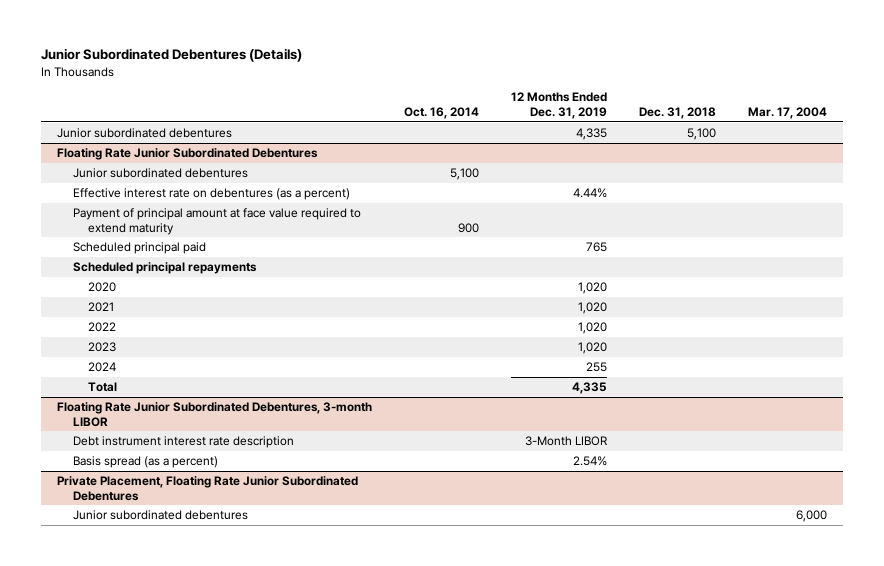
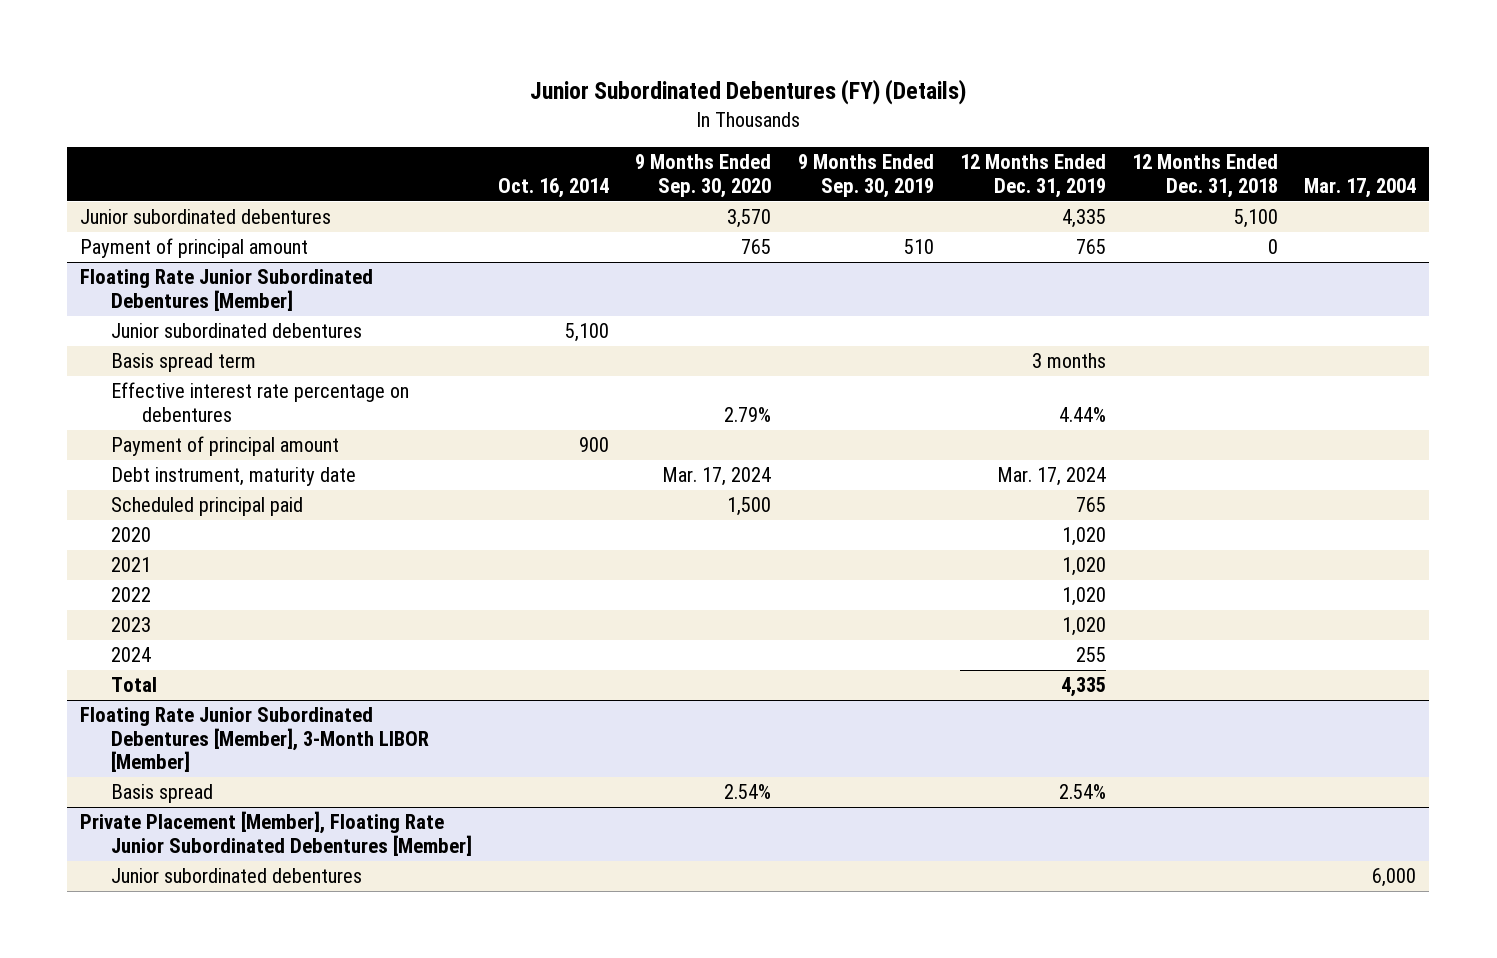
[41,48,303,63] Junior Subordinated Debentures (Details) -> [530,79,967,106] Junior Subordinated Debentures (FY) (Details)
[639,106,717,119] Dec. 31, 2018 -> none
none -> [635,154,772,198] 9 Months Ended Sep. 30, 2020
none -> [797,154,934,198] 9 Months Ended Sep. 30, 2019
none -> [1132,154,1279,198] 12 Months Ended Dec. 31, 2018
none -> [80,238,309,259] Payment of principal amount
[57,148,319,161] Floating Rate Junior Subordinated Debentures -> [80,269,374,311] Floating Rate Junior Subordinated Debentures [Member]
[72,208,361,235] Payment of principal amount at face value required to extend maturity -> none
none -> [111,353,257,373] Basis spread term
[72,188,350,201] Effective interest rate on debentures (as a percent) -> [111,382,410,422] Effective interest rate percentage on debentures
none -> [111,436,340,457] Payment of principal amount
none -> [111,467,357,487] Debt instrument, maturity date
[72,262,257,275] Scheduled principal repayments -> none
[72,436,294,449] Debt instrument interest rate description -> none
[57,402,373,427] Floating Rate Junior Subordinated Debentures, 3-month LIBOR -> [80,707,430,773] Floating Rate Junior Subordinated Debentures [Member], 3-Month LIBOR [Member]
[72,456,218,469] Basis spread (as a percent) -> [111,784,214,804] Basis spread
[57,476,359,501] Private Placement, Floating Rate Junior Subordinated Debentures -> [80,811,473,856] Private Placement [Member], Floating Rate Junior Subordinated Debentures [Member]

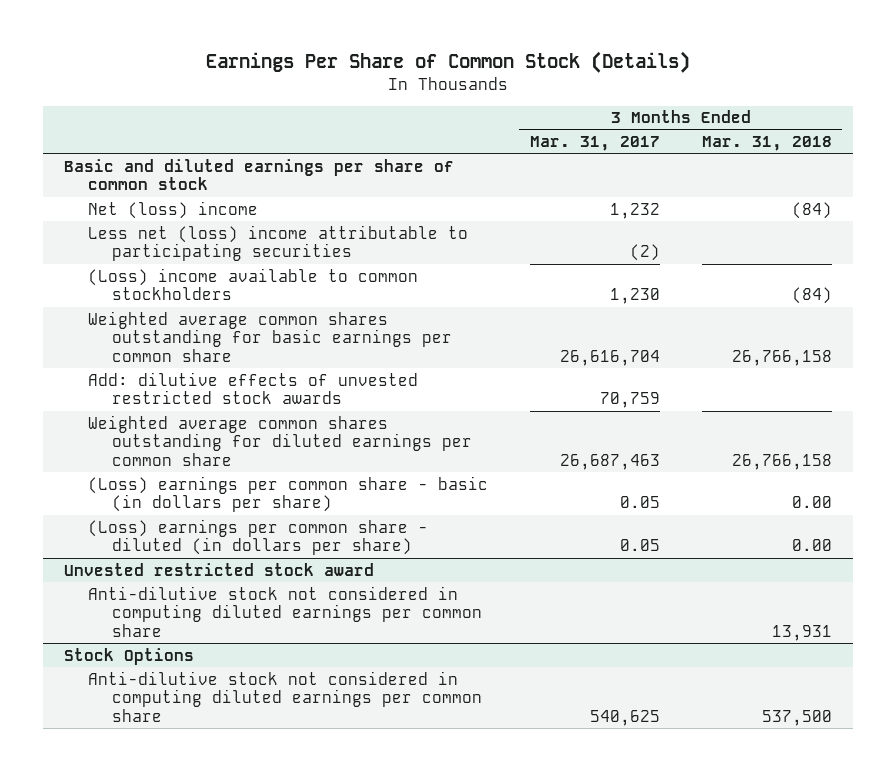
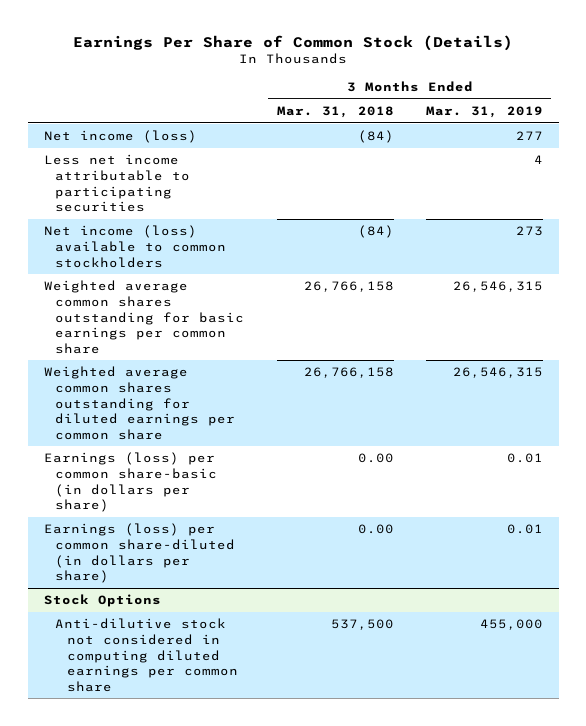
[529,136,660,152] Mar. 31, 2017 -> none
none -> [425,106,543,119] Mar. 31, 2019
[63,158,454,191] Basic and diluted earnings per share of common stock -> none
[87,200,258,219] Net (loss) income -> [43,130,197,144] Net income (loss)
[87,224,468,262] Less net (loss) income attributable to participating securities -> [43,154,191,213] Less net income attributable to participating securities
[87,267,418,301] (Loss) income available to common stockholders -> [43,225,227,268] Net income (loss) available to common stockholders
[87,371,418,405] Add: dilutive effects of unvested restricted stock awards -> none
[63,562,374,576] Unvested restricted stock award -> none
[87,585,483,638] Anti-dilutive stock not considered in computing diluted earnings per common share -> none
[87,475,488,513] (Loss) earnings per common share - basic (in dollars per share) -> [43,452,218,513] Earnings (loss) per common share-basic (in dollars per share)
[87,518,428,556] (Loss) earnings per common share - diluted (in dollars per share) -> [43,523,236,584] Earnings (loss) per common share-diluted (in dollars per share)

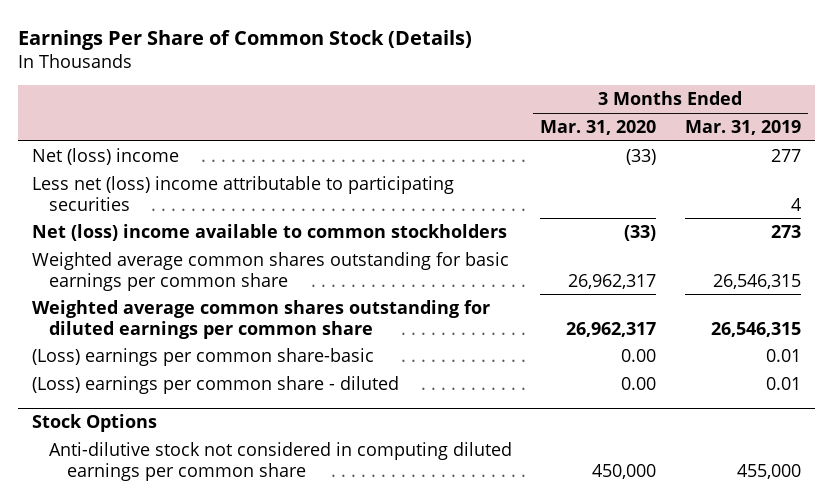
[276,106,394,119] Mar. 31, 2018 -> none
none -> [540,120,657,136] Mar. 31, 2020
[43,130,197,144] Net income (loss) -> [31,148,179,166] Net (loss) income
[43,154,191,213] Less net income attributable to participating securities -> [31,176,454,211] Less net (loss) income attributable to participating securities
[43,225,227,268] Net income (loss) available to common stockholders -> [31,224,507,242] Net (loss) income available to common stockholders
[43,452,218,513] Earnings (loss) per common share-basic (in dollars per share) -> [31,348,374,367] (Loss) earnings per common share-basic
[43,523,236,584] Earnings (loss) per common share-diluted (in dollars per share) -> [31,376,399,395] (Loss) earnings per common share - diluted

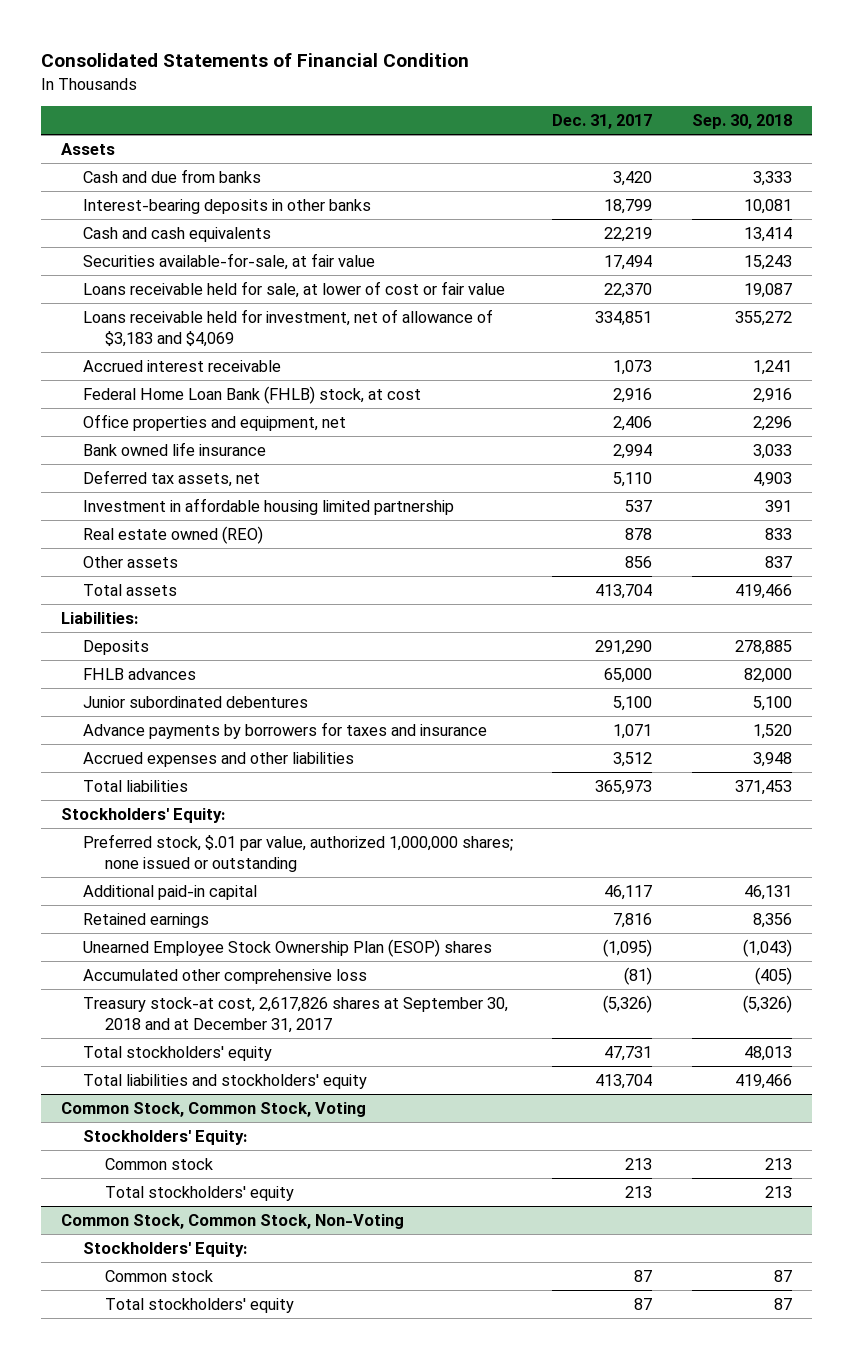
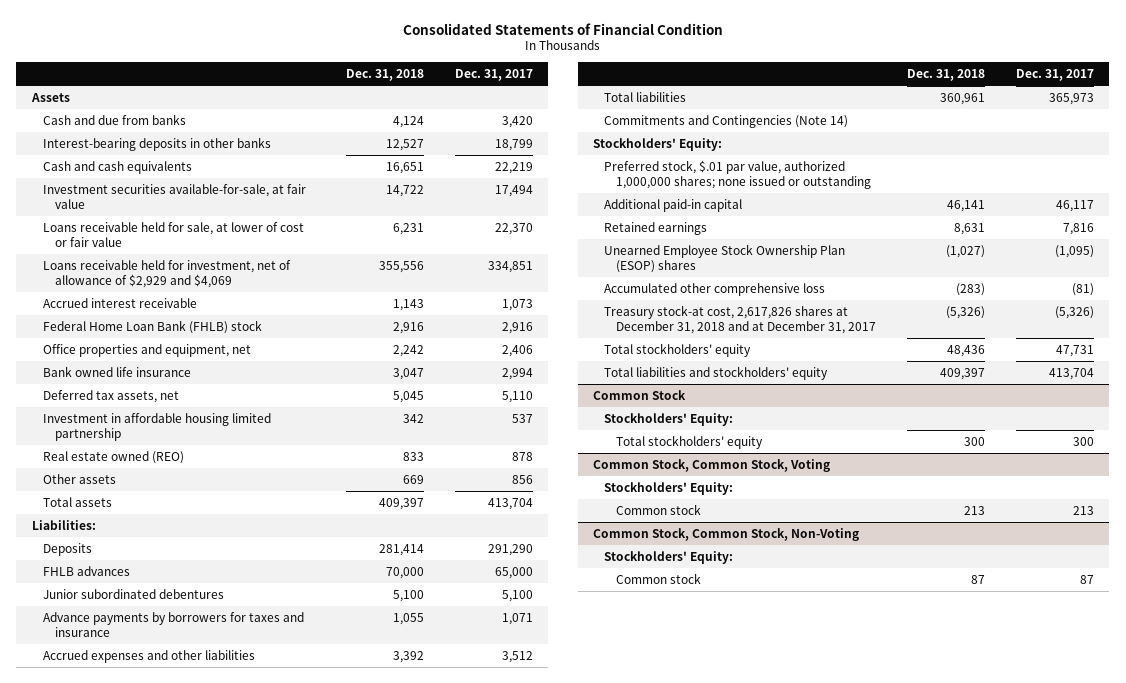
[691,114,792,130] Sep. 30, 2018 -> none
none -> [345,69,424,82] Dec. 31, 2018
[82,252,375,270] Securities available-for-sale, at fair value -> [43,183,307,209] Investment securities available-for-sale, at fair value
[82,308,493,348] Loans receivable held for investment, net of allowance of $3,183 and $4,069 -> [43,259,292,288] Loans receivable held for investment, net of allowance of $2,929 and $4,069
[82,385,421,404] Federal Home Loan Bank (FHLB) stock, at cost -> [43,319,263,334] Federal Home Loan Bank (FHLB) stock
none -> [604,114,849,128] Commitments and Contingencies (Note 14)
[82,996,508,1034] Treasury stock-at cost, 2,617,826 shares at September 30, 2018 and at December 31, 2017 -> [604,304,876,334] Treasury stock-at cost, 2,617,826 shares at December 31, 2018 and at December 31, 2017
none -> [593,389,687,400] Common Stock
none -> [604,412,734,426] Stockholders' Equity:
none -> [615,434,763,449] Total stockholders' equity
[105,1185,295,1201] Total stockholders' equity -> none
[105,1297,295,1313] Total stockholders' equity -> none

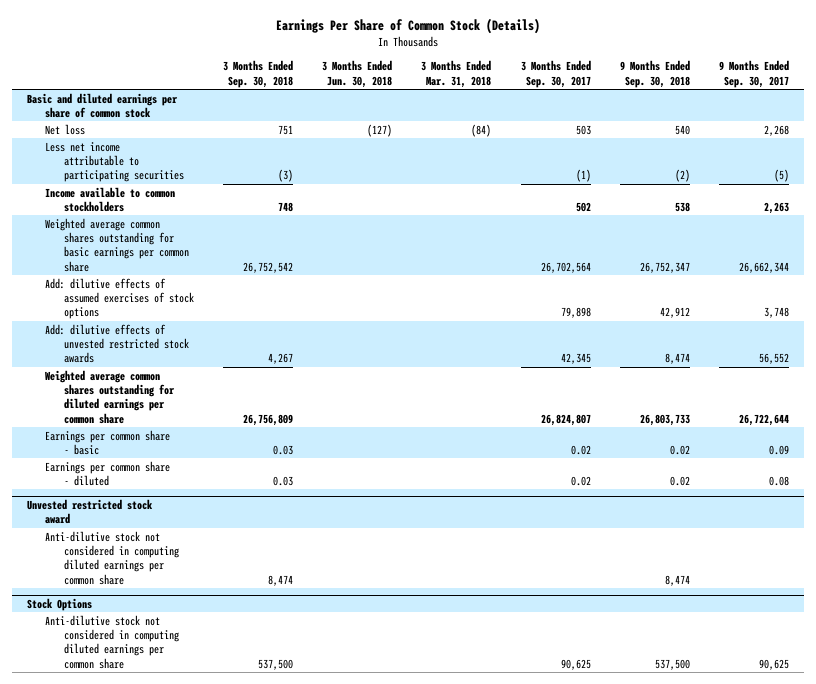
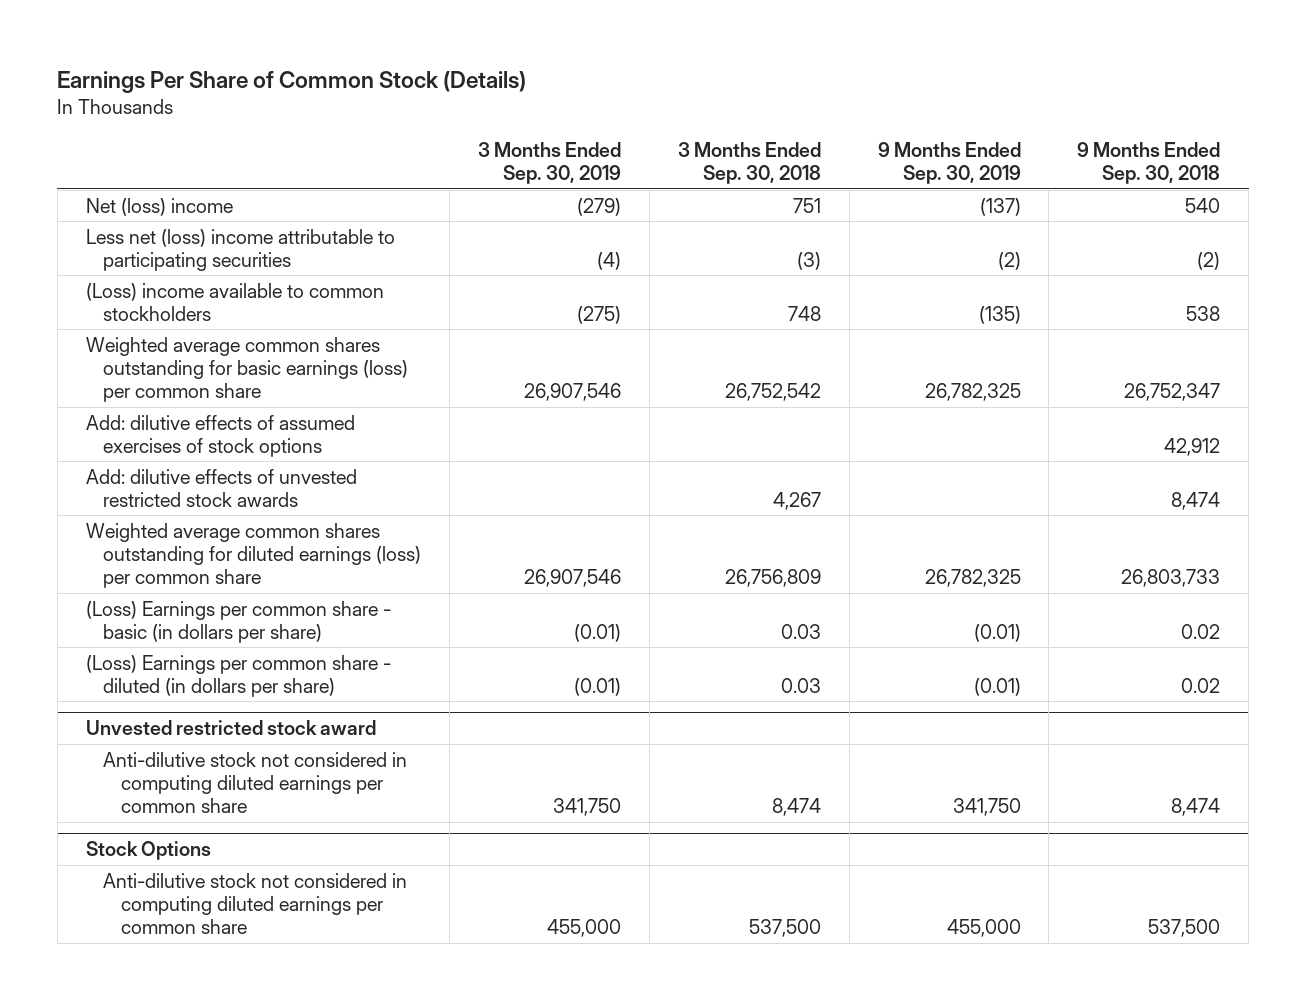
[322,60,393,88] 3 Months Ended Jun. 30, 2018 -> none
[421,60,492,88] 3 Months Ended Mar. 31, 2018 -> none
[520,60,591,88] 3 Months Ended Sep. 30, 2017 -> none
[719,60,790,88] 9 Months Ended Sep. 30, 2017 -> none
none -> [478,141,622,185] 3 Months Ended Sep. 30, 2019
none -> [877,141,1021,185] 9 Months Ended Sep. 30, 2019
[26,92,178,118] Basic and diluted earnings per share of common stock -> none
[45,123,86,135] Net loss -> [85,197,233,216] Net (loss) income
[45,141,184,183] Less net income attributable to participating securities -> [85,228,395,271] Less net (loss) income attributable to participating securities
[45,186,176,212] Income available to common stockholders -> [85,282,384,321] (Loss) income available to common stockholders
[45,217,189,272] Weighted average common shares outstanding for basic earnings per common share -> [85,336,409,403] Weighted average common shares outstanding for basic earnings (loss) per common share
[45,369,175,424] Weighted average common shares outstanding for diluted earnings per common share -> [85,522,422,589] Weighted average common shares outstanding for diluted earnings (loss) per common share
[45,429,171,455] Earnings per common share - basic -> [85,600,391,643] (Loss) Earnings per common share - basic (in dollars per share)
[45,460,171,486] Earnings per common share - diluted -> [85,654,391,697] (Loss) Earnings per common share - diluted (in dollars per share)

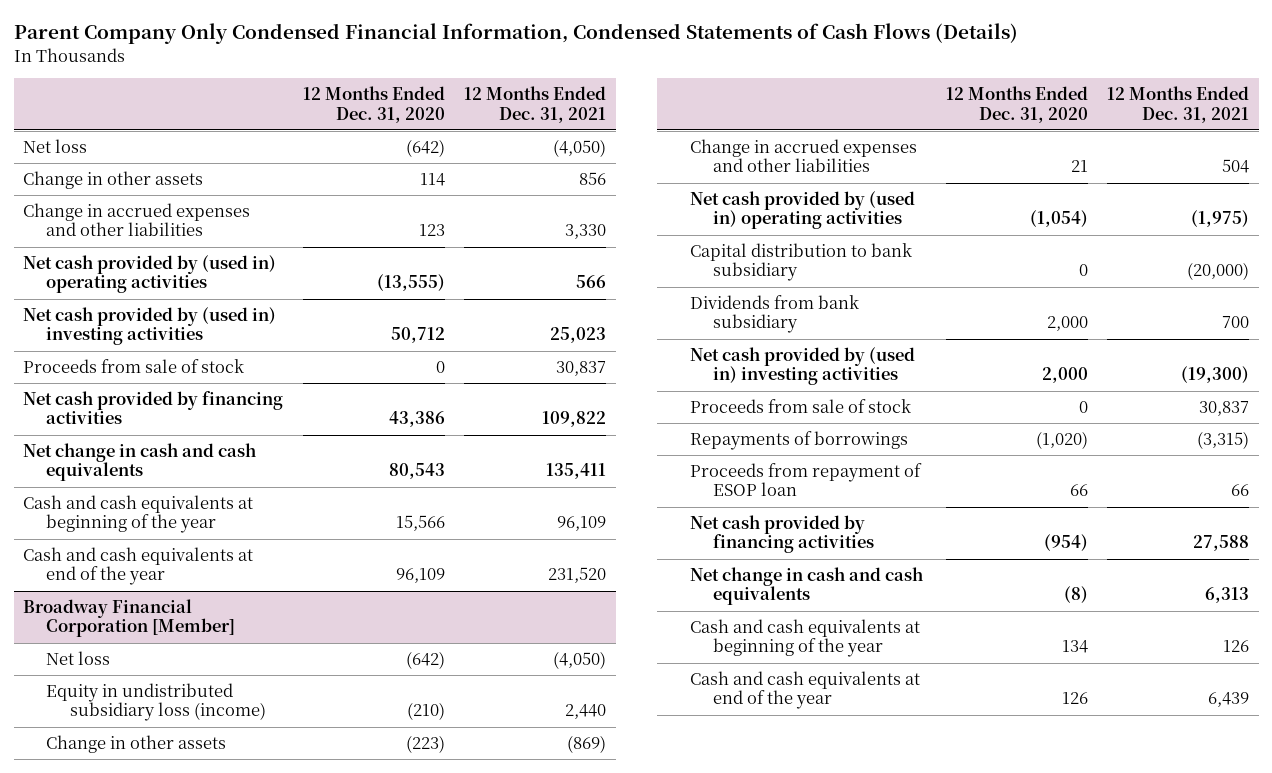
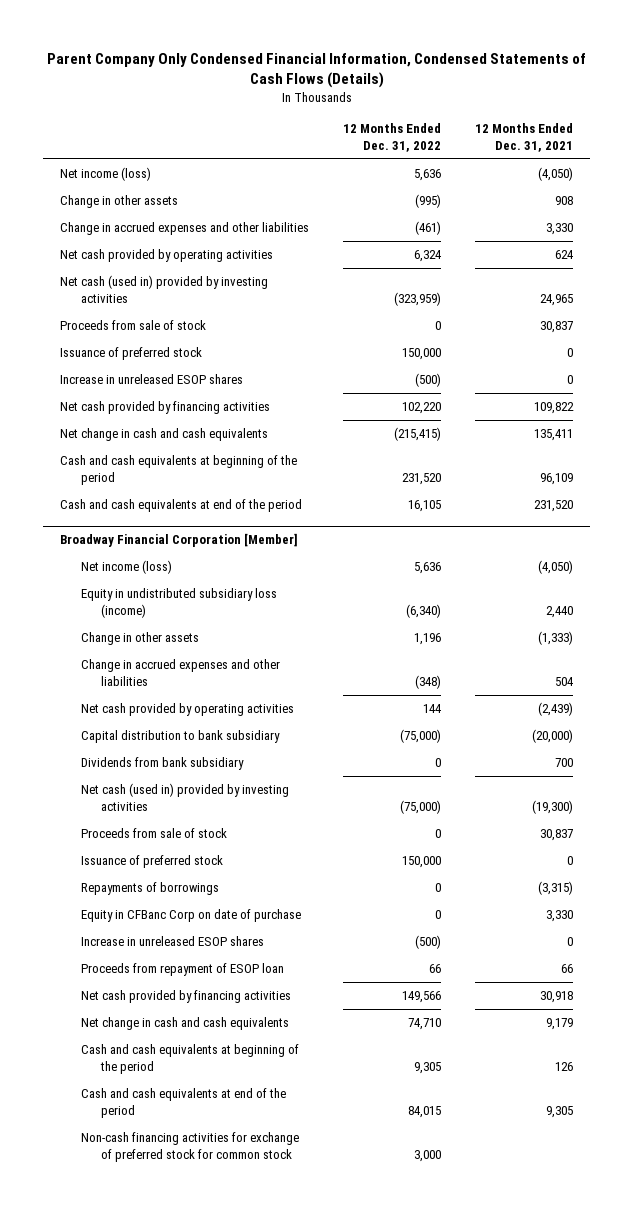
[302,86,445,123] 12 Months Ended Dec. 31, 2020 -> none
none -> [343,123,442,153] 12 Months Ended Dec. 31, 2022
[23,139,88,154] Net loss -> [60,166,152,181] Net income (loss)
[578,172,606,186] 856 -> [555,195,574,205] 908
[23,255,277,294] Net cash provided by (used in) operating activities -> [60,248,274,262] Net cash provided by operating activities
[575,275,606,289] 566 -> [555,249,575,259] 624
[23,307,277,346] Net cash provided by (used in) investing activities -> [60,274,269,303] Net cash (used in) provided by investing activities
[549,327,606,344] 25,023 -> [540,293,574,306] 24,965
none -> [60,346,203,360] Issuance of preferred stock
none -> [60,373,244,384] Increase in unreleased ESOP shares
[23,495,254,534] Cash and cash equivalents at beginning of the year -> [60,454,298,485] Cash and cash equivalents at beginning of the period
[23,547,254,586] Cash and cash equivalents at end of the year -> [60,498,303,512] Cash and cash equivalents at end of the period
[46,651,111,666] Net loss -> [80,559,172,574] Net income (loss)
[566,735,606,754] (869) -> [538,630,574,645] (1,333)
[689,191,915,230] Net cash provided by (used in) operating activities -> [80,702,294,716] Net cash provided by operating activities
[1191,210,1250,228] (1,975) -> [538,701,574,716] (2,439)
[689,347,915,386] Net cash provided by (used in) investing activities -> [80,782,289,811] Net cash (used in) provided by investing activities
none -> [80,854,223,868] Issuance of preferred stock
none -> [80,908,301,922] Equity in CFBanc Corp on date of purchase
none -> [80,935,264,946] Increase in unreleased ESOP shares
[1193,535,1250,552] 27,588 -> [540,990,574,1003] 30,918
[1205,587,1250,604] 6,313 -> [546,1017,574,1030] 9,179
[689,619,920,658] Cash and cash equivalents at beginning of the year -> [80,1043,299,1074] Cash and cash equivalents at beginning of the period
[689,671,920,710] Cash and cash equivalents at end of the year -> [80,1087,286,1118] Cash and cash equivalents at end of the period
[1208,692,1250,708] 6,439 -> [546,1105,574,1118] 9,305
none -> [80,1131,299,1162] Non-cash financing activities for exchange of preferred stock for common stock

